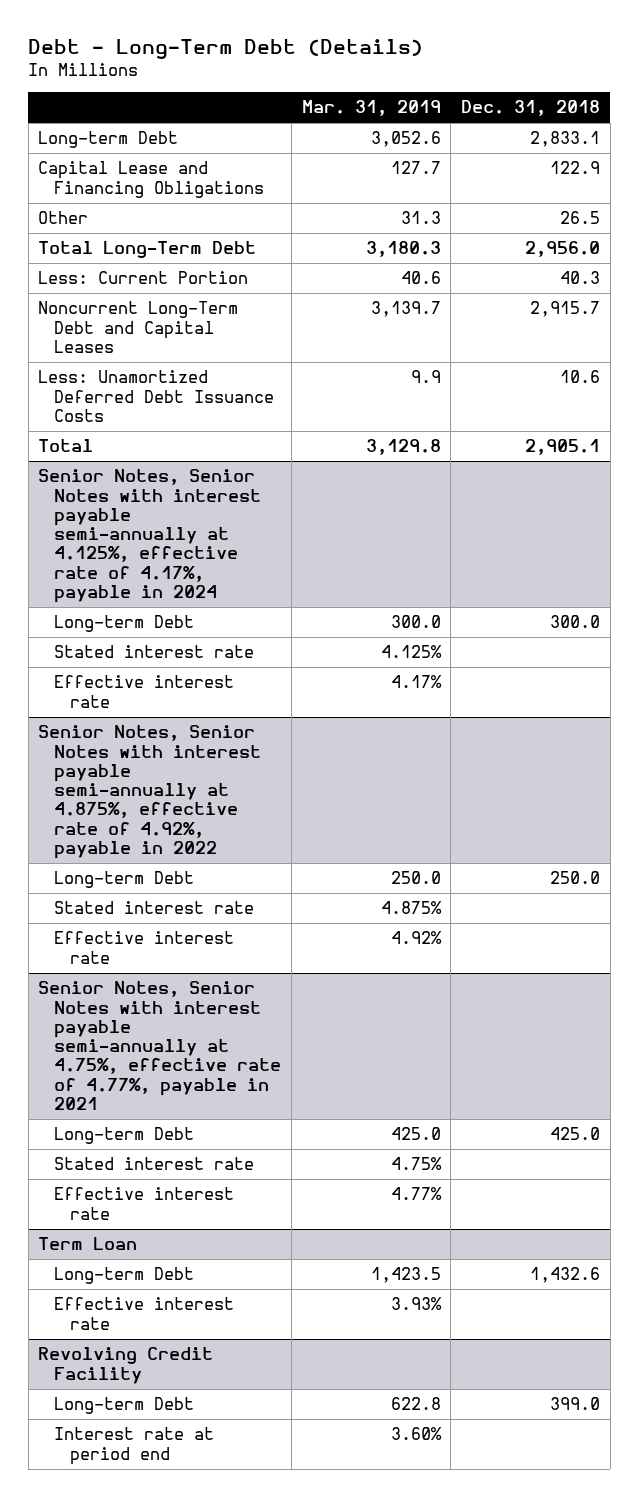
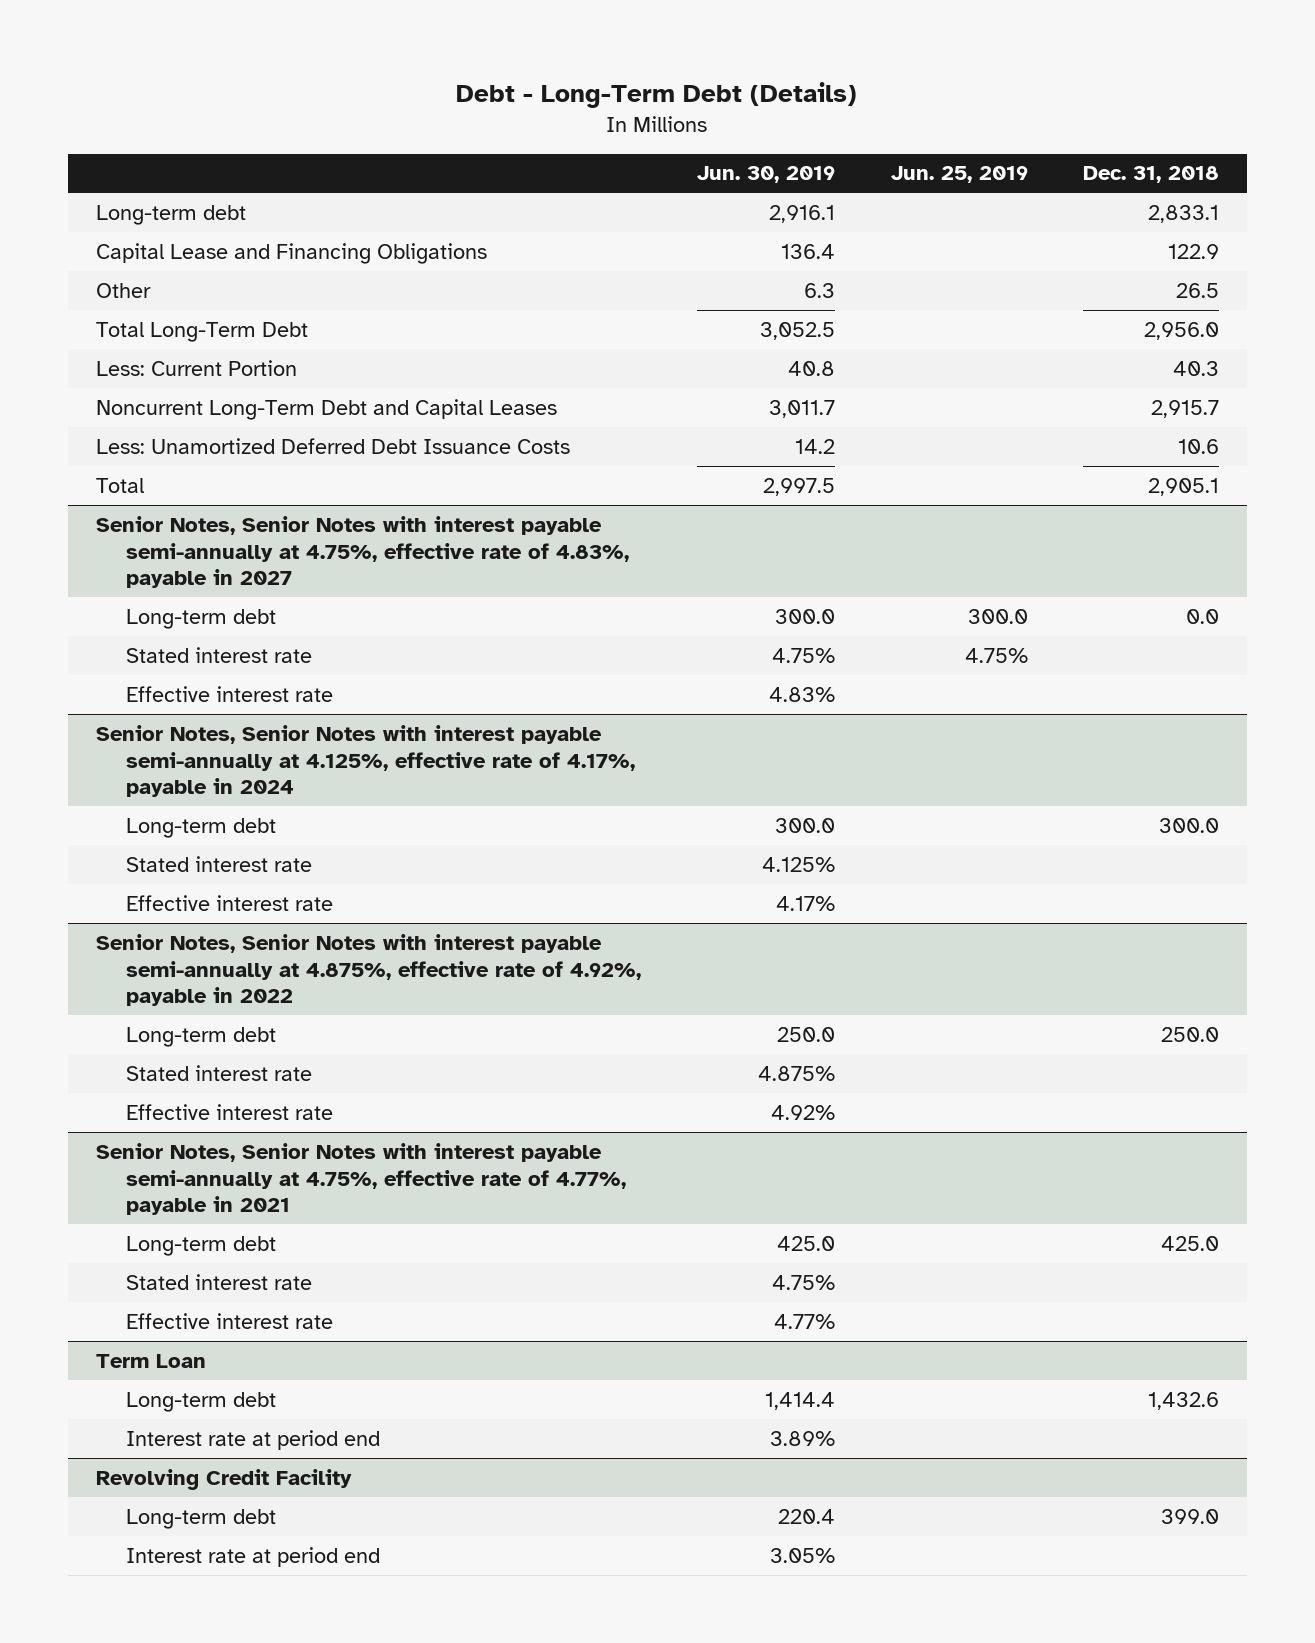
[301,100,441,117] Mar. 31, 2019 -> none
none -> [697,166,836,184] Jun. 30, 2019
none -> [890,166,1028,184] Jun. 25, 2019
[38,131,179,149] Long-term Debt -> [95,204,246,225] Long-term debt
none -> [95,515,630,589] Senior Notes, Senior Notes with interest payable semi-annually at 4.75%, effective rate of 4.83%, payable in 2027
none -> [126,608,277,629] Long-term debt
none -> [126,646,313,663] Stated interest rate
none -> [126,685,334,702] Effective interest rate
[54,615,195,633] Long-term Debt -> [126,817,277,838] Long-term debt
[54,871,195,889] Long-term Debt -> [126,1026,277,1047] Long-term debt
[54,1127,195,1145] Long-term Debt -> [126,1235,277,1256] Long-term debt
[54,1297,235,1330] Effective interest rate -> none
[54,1267,195,1285] Long-term Debt -> [126,1391,277,1412] Long-term debt
none -> [126,1429,381,1450] Interest rate at period end
[54,1397,195,1415] Long-term Debt -> [126,1508,277,1529] Long-term debt

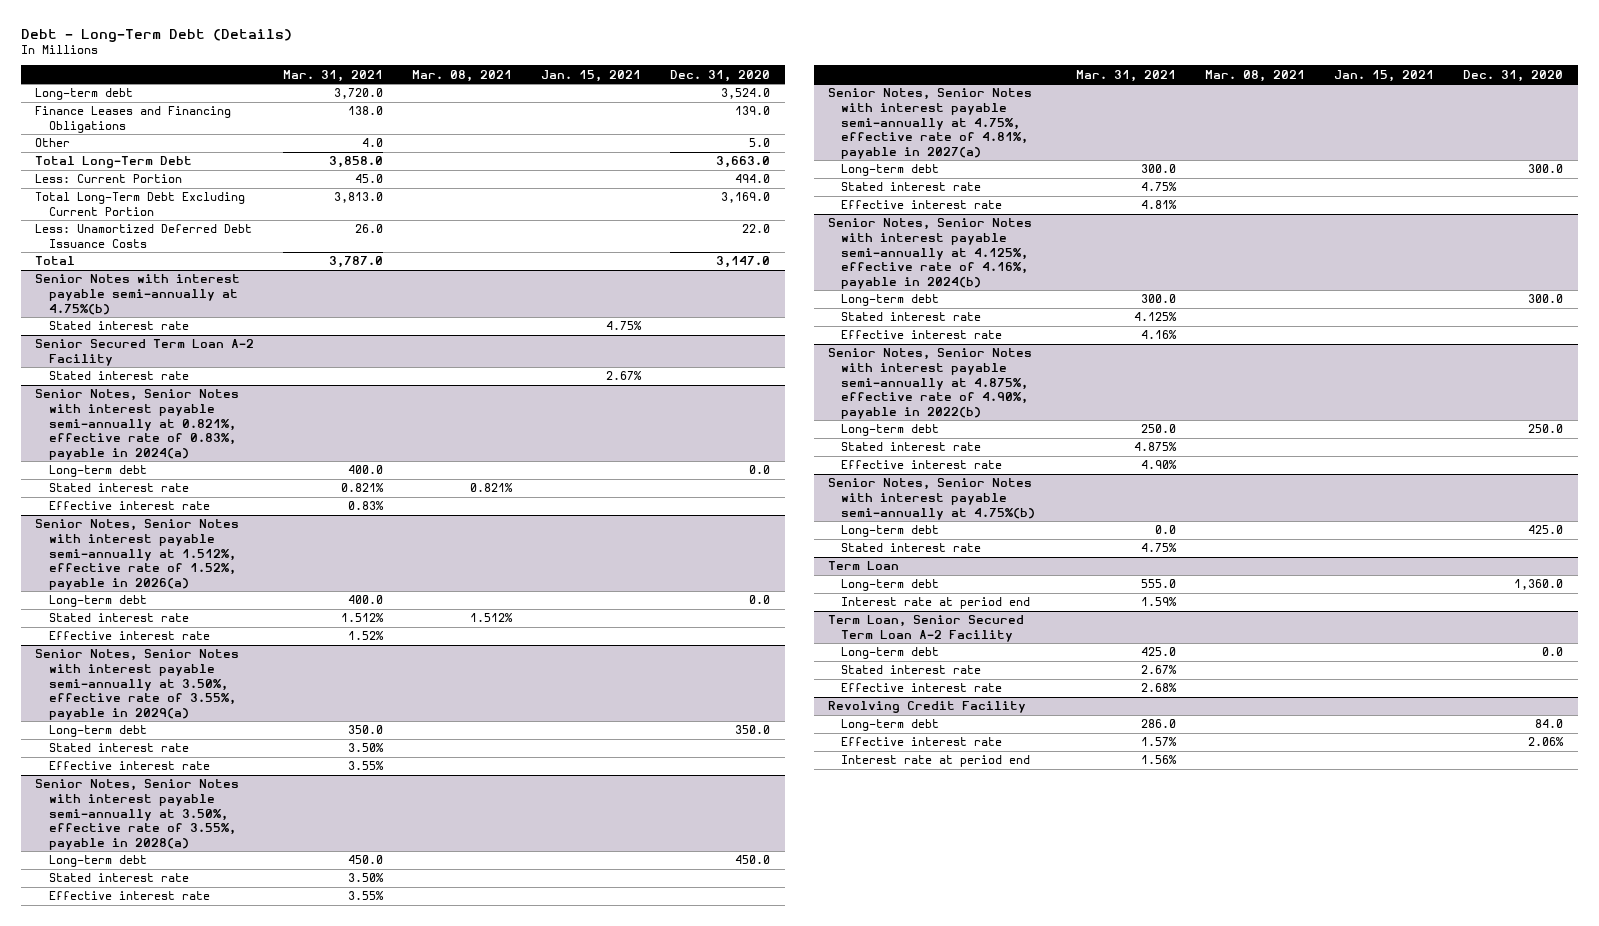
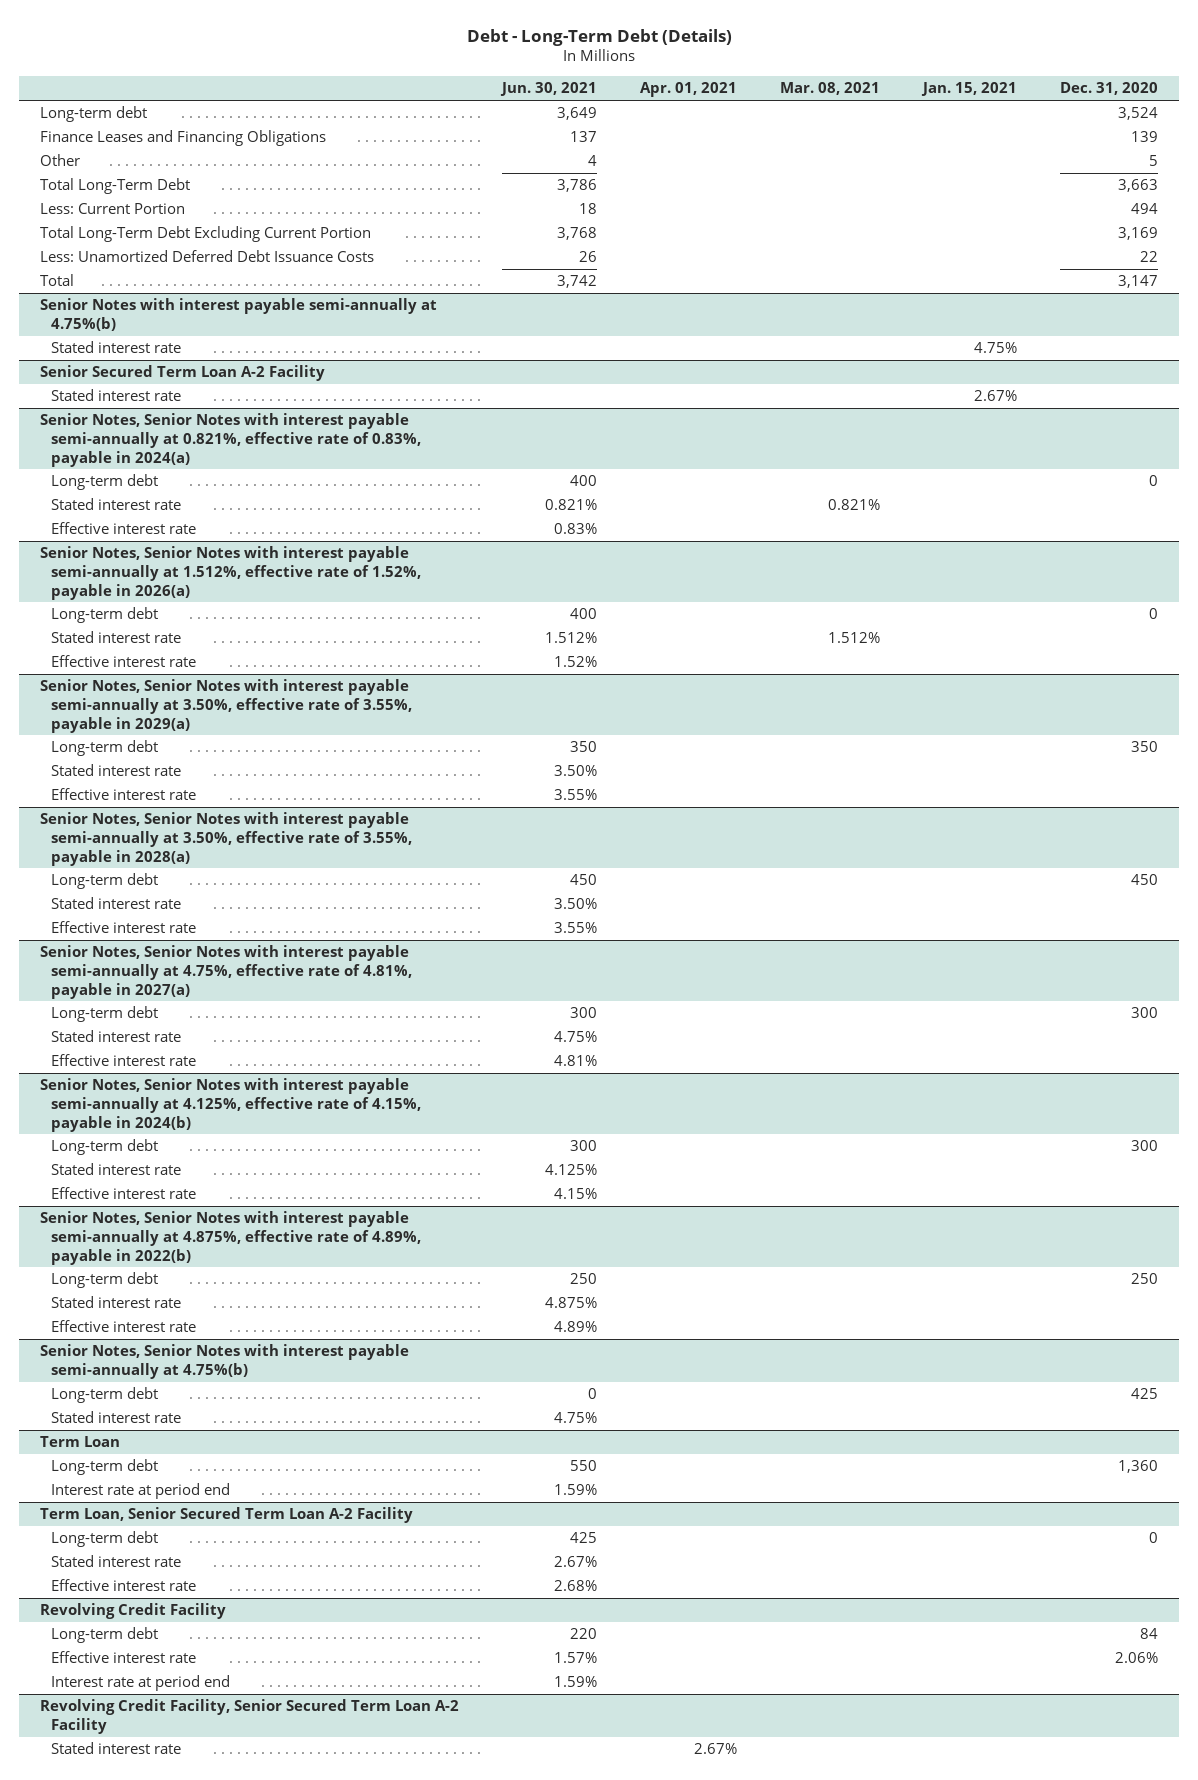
[283,69,384,82] Mar. 31, 2021 -> none
none -> [500,82,598,97] Jun. 30, 2021
none -> [640,82,738,98] Apr. 01, 2021
[721,88,771,100] 3,524.0 -> [1117,107,1158,121] 3,524
[735,106,771,116] 139.0 -> [1130,131,1158,143] 139
[749,138,771,148] 5.0 -> [1148,155,1158,167] 5
[716,156,771,169] 3,663.0 -> [1117,179,1158,193] 3,663
[735,174,771,184] 494.0 -> [1130,203,1158,215] 494
[721,192,771,204] 3,169.0 -> [1117,227,1158,241] 3,169
[742,224,771,234] 22.0 -> [1139,251,1158,263] 22
[716,256,771,269] 3,147.0 -> [1117,275,1158,289] 3,147
[749,465,771,475] 0.0 -> [1148,475,1158,487] 0
[749,595,771,605] 0.0 -> [1148,608,1158,620] 0
[735,725,771,735] 350.0 -> [1130,741,1158,753] 350
[735,855,771,865] 450.0 -> [1130,874,1158,886] 450
[1528,164,1564,174] 300.0 -> [1130,1007,1158,1019] 300
[828,218,1033,289] Senior Notes, Senior Notes with interest payable semi-annually at 4.125%, effective rate of 4.16%, payable in 2024(b) -> [40,1078,422,1132] Senior Notes, Senior Notes with interest payable semi-annually at 4.125%, effective rate of 4.15%, payable in 2024(b)
[1528,294,1564,304] 300.0 -> [1130,1140,1158,1152] 300
[828,348,1033,419] Senior Notes, Senior Notes with interest payable semi-annually at 4.875%, effective rate of 4.90%, payable in 2022(b) -> [40,1211,422,1265] Senior Notes, Senior Notes with interest payable semi-annually at 4.875%, effective rate of 4.89%, payable in 2022(b)
[1528,424,1564,434] 250.0 -> [1130,1273,1158,1285] 250
[1528,525,1564,535] 425.0 -> [1130,1388,1158,1400] 425
[1514,579,1564,591] 1,360.0 -> [1117,1460,1158,1474] 1,360
[1542,647,1564,657] 0.0 -> [1148,1532,1158,1544] 0
[1535,719,1564,729] 84.0 -> [1139,1628,1158,1640] 84
none -> [40,1699,460,1734] Revolving Credit Facility, Senior Secured Term Loan A-2 Facility
none -> [51,1742,182,1755] Stated interest rate

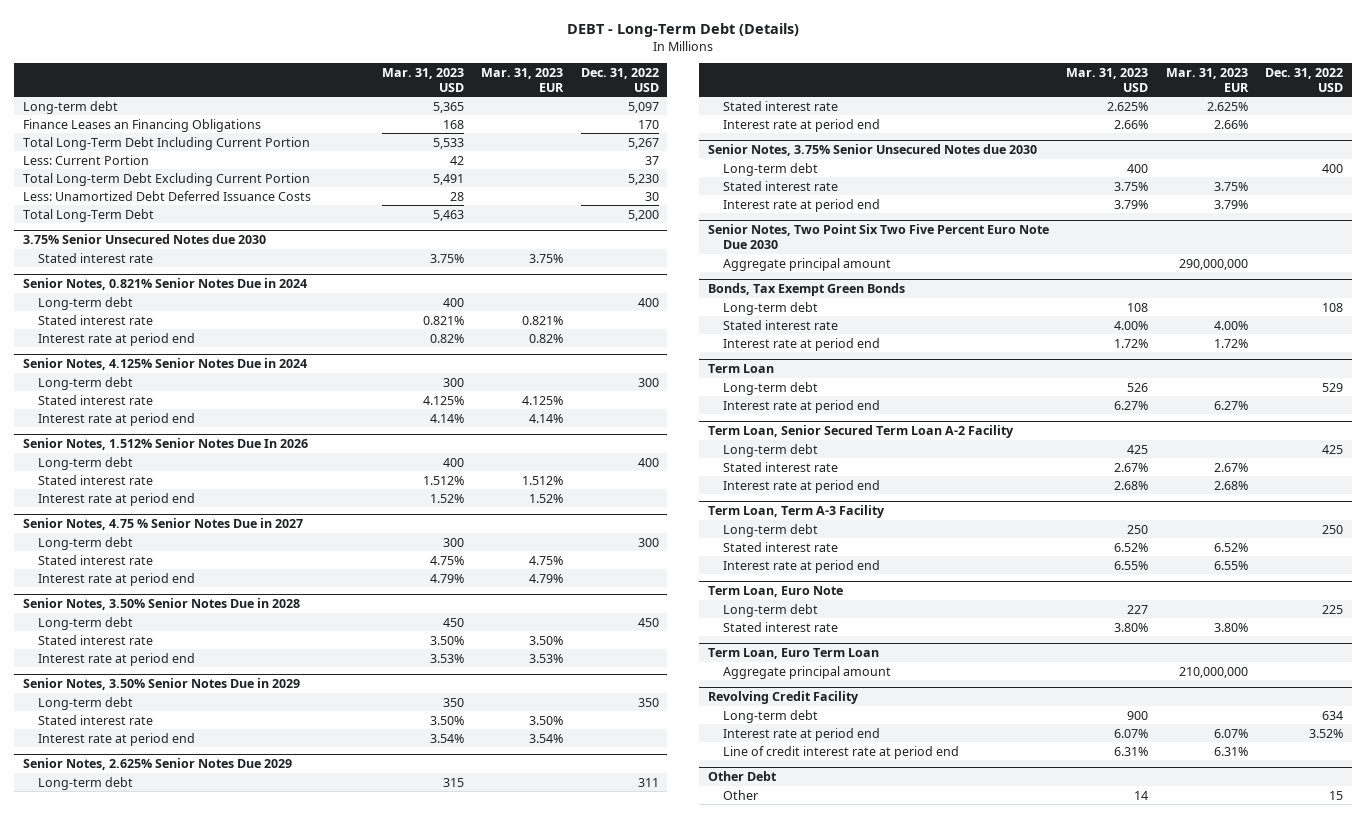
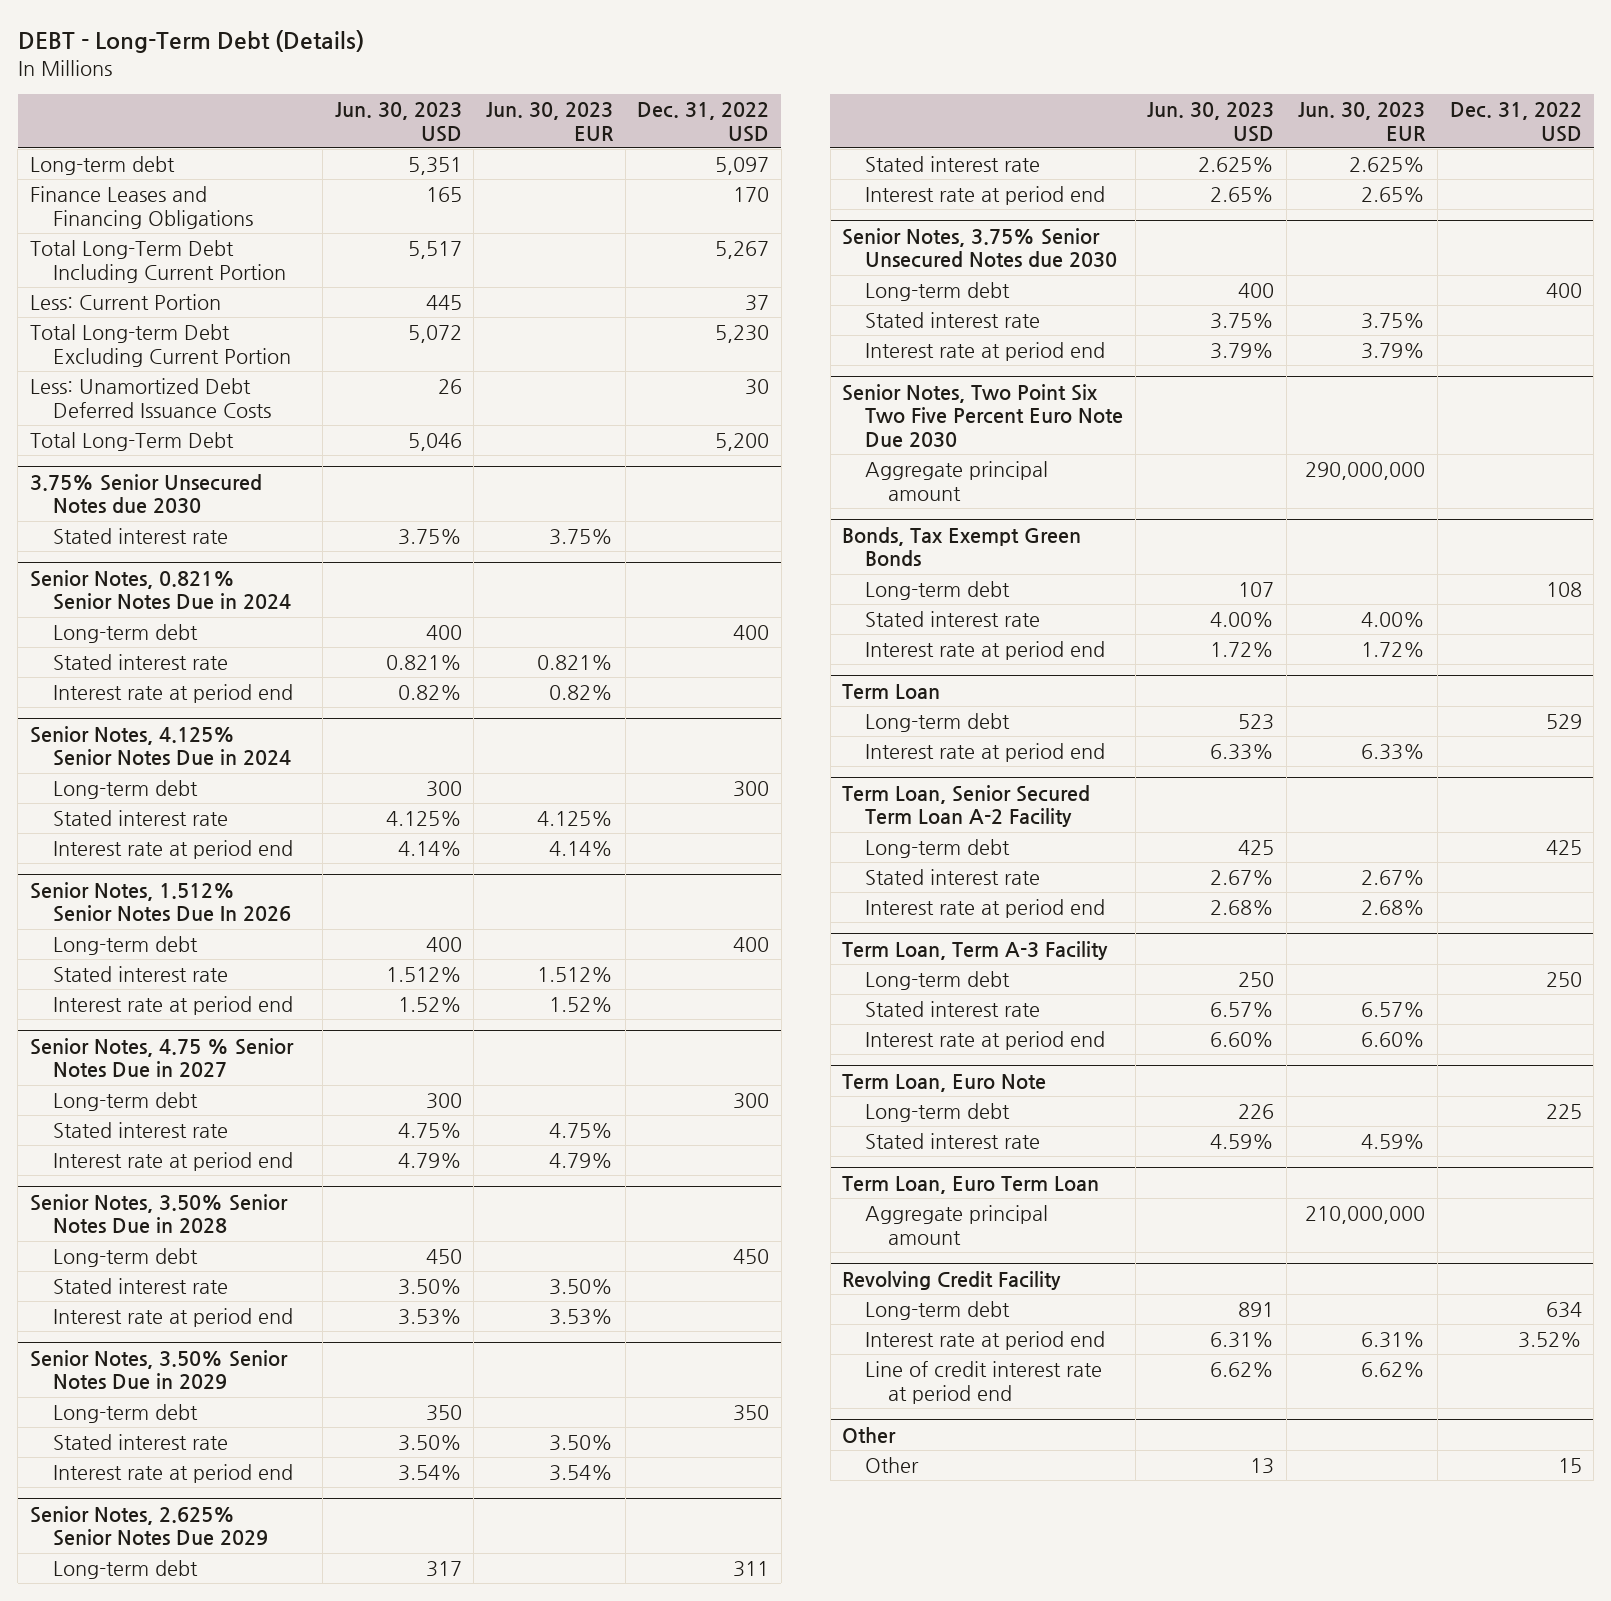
[381,67,464,92] Mar. 31, 2023 USD -> none
[481,67,565,92] Mar. 31, 2023 EUR -> none
none -> [334,102,462,142] Jun. 30, 2023 USD
none -> [486,102,615,141] Jun. 30, 2023 EUR
[23,118,262,132] Finance Leases an Financing Obligations -> [29,185,253,229] Finance Leases and Financing Obligations
[707,771,777,782] Other Debt -> [842,1426,897,1443] Other

